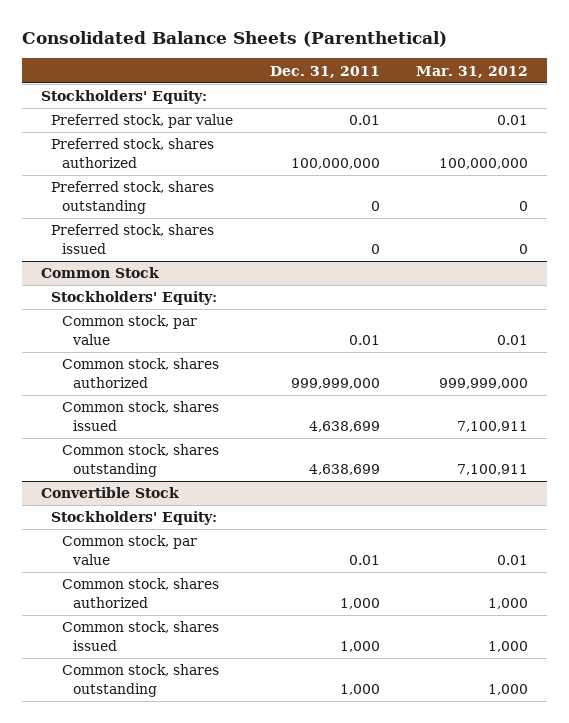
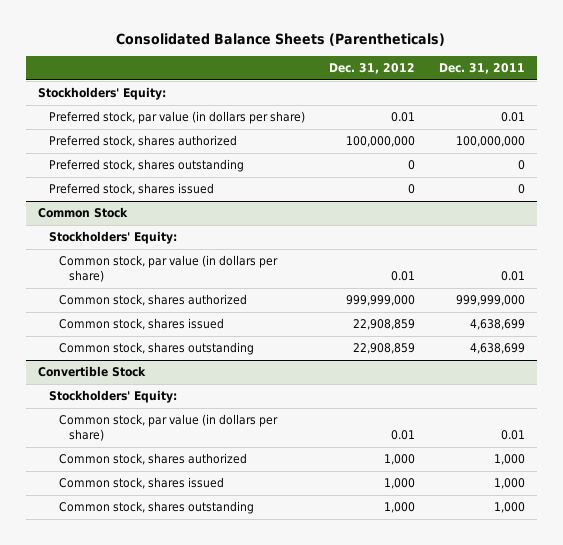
[22,31,448,48] Consolidated Balance Sheets (Parenthetical) -> [116,33,446,47] Consolidated Balance Sheets (Parentheticals)
[416,65,529,78] Mar. 31, 2012 -> none
none -> [328,63,415,75] Dec. 31, 2012
[51,114,234,129] Preferred stock, par value -> [48,111,305,125] Preferred stock, par value (in dollars per share)
[62,315,198,345] Common stock, par value -> [58,255,278,283] Common stock, par value (in dollars per share)
[62,535,198,565] Common stock, par value -> [58,414,278,442] Common stock, par value (in dollars per share)

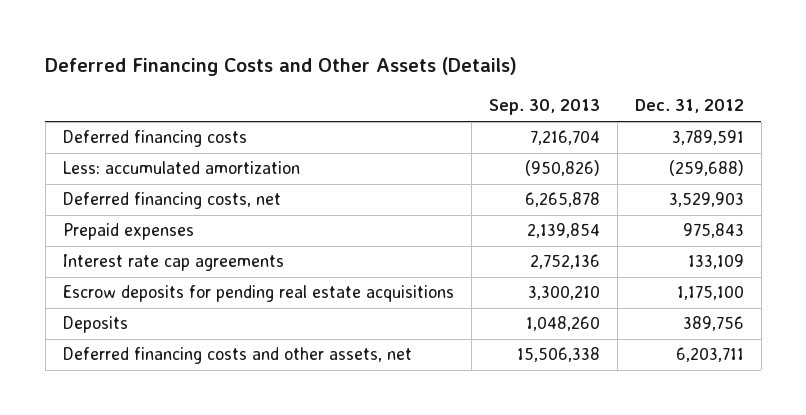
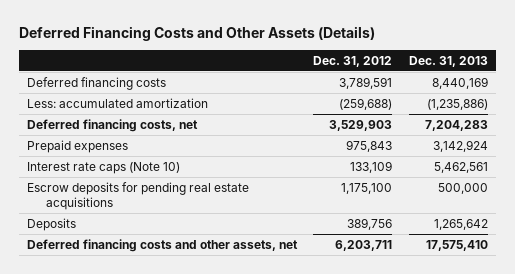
[488,99,600,116] Sep. 30, 2013 -> none
none -> [408,55,488,67] Dec. 31, 2013
[62,254,284,272] Interest rate cap agreements -> [27,161,181,174] Interest rate caps (Note 10)

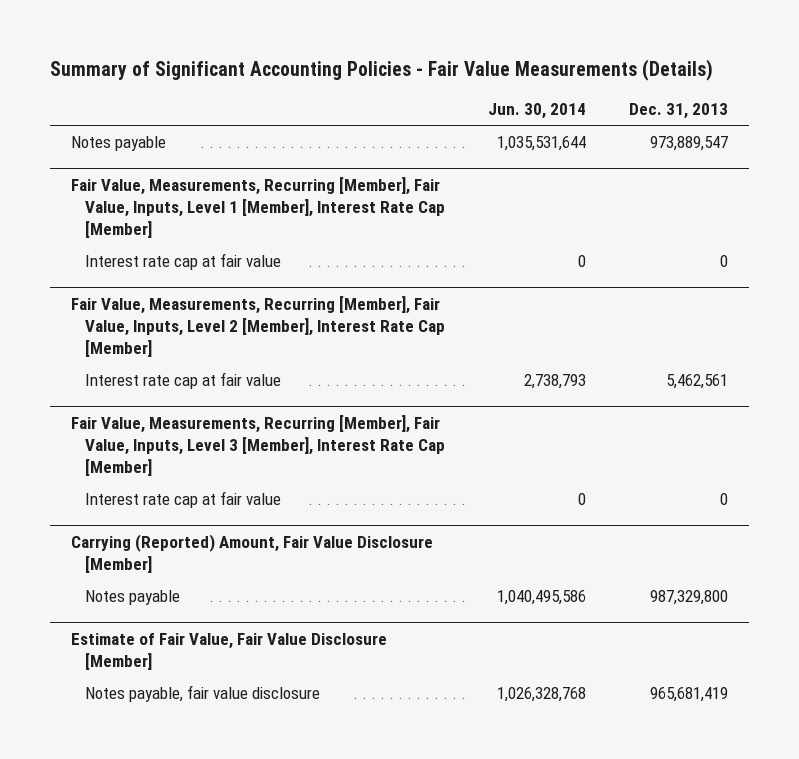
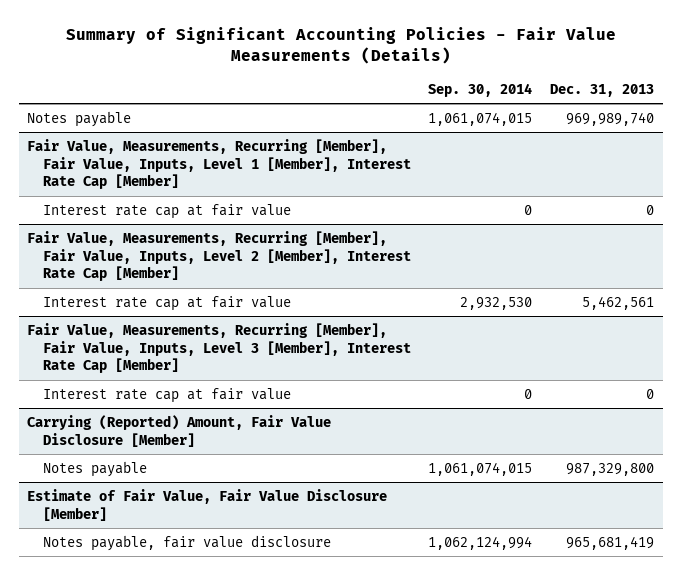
[487,103,586,120] Jun. 30, 2014 -> none
none -> [428,82,533,97] Sep. 30, 2014
[649,136,728,152] 973,889,547 -> [566,111,655,126] 969,989,740

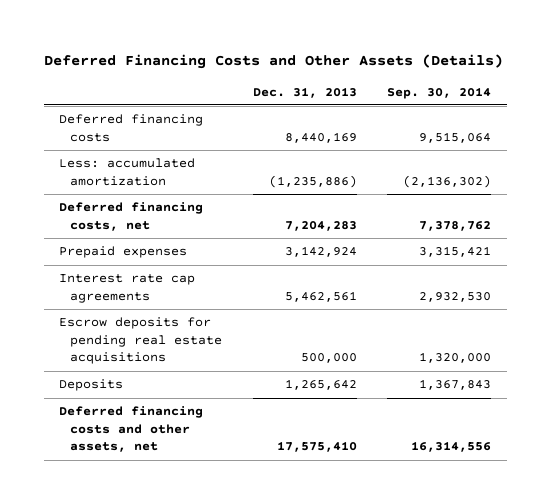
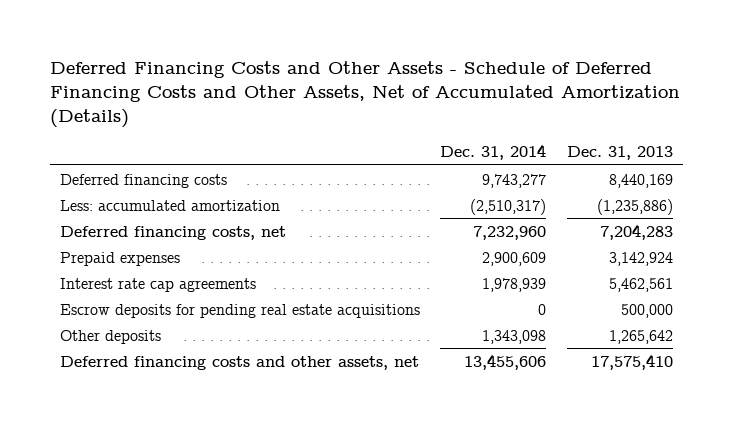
[43,53,503,69] Deferred Financing Costs and Other Assets (Details) -> [49,60,680,129] Deferred Financing Costs and Other Assets - Schedule of Deferred Financing Costs and Other Assets, Net of Accumulated Amortization (Details)
[387,86,492,99] Sep. 30, 2014 -> none
none -> [440,143,547,160] Dec. 31, 2014
[58,379,123,392] Deposits -> [59,329,161,344] Other deposits

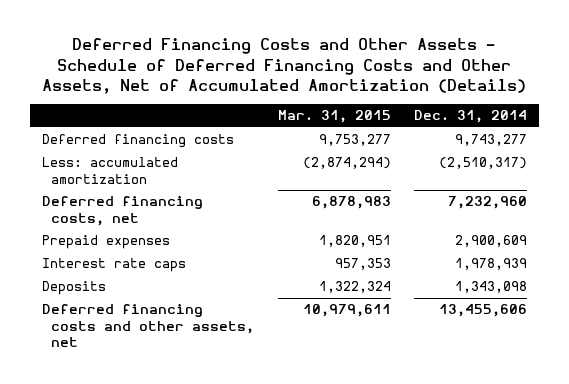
[567,145,674,160] Dec. 31, 2013 -> none
none -> [277,110,391,124] Mar. 31, 2015
[59,303,420,318] Escrow deposits for pending real estate acquisitions -> none
[59,277,256,292] Interest rate cap agreements -> [41,258,186,273] Interest rate caps
[59,329,161,344] Other deposits -> [41,281,106,296] Deposits

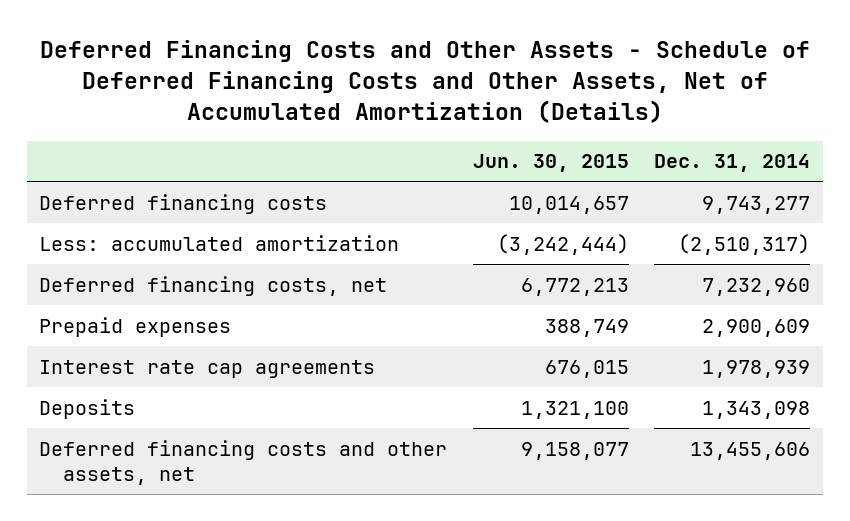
[277,110,391,124] Mar. 31, 2015 -> none
none -> [472,154,629,173] Jun. 30, 2015
[41,258,186,273] Interest rate caps -> [39,359,376,378] Interest rate cap agreements

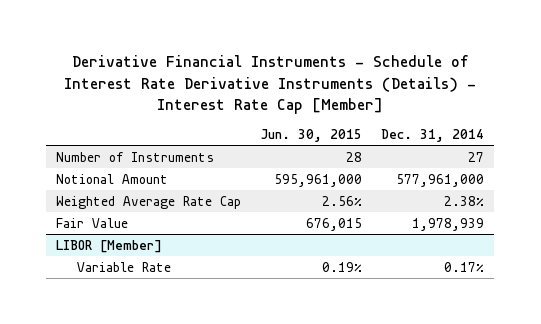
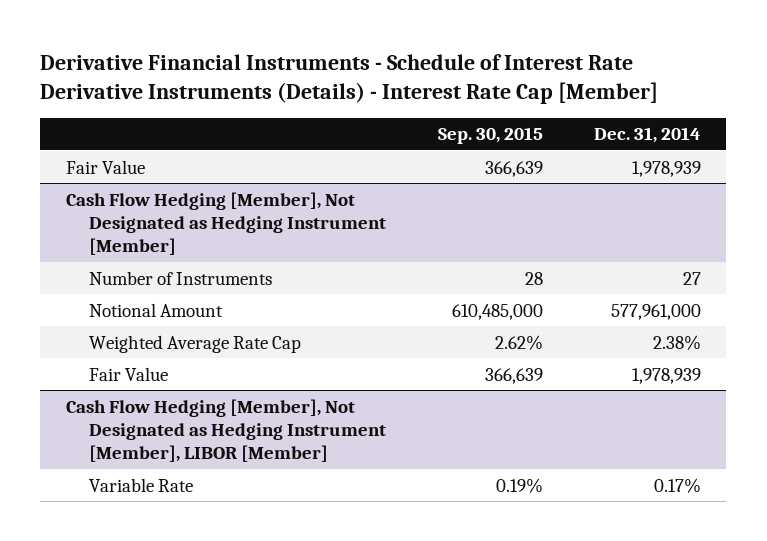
[260,129,362,143] Jun. 30, 2015 -> none
none -> [437,127,543,145] Sep. 30, 2015
none -> [65,159,145,174] Fair Value
none -> [65,191,387,255] Cash Flow Hedging [Member], Not Designated as Hedging Instrument [Member]
[56,239,163,253] LIBOR [Member] -> none
none -> [65,398,387,462] Cash Flow Hedging [Member], Not Designated as Hedging Instrument [Member], LIBOR [Member]

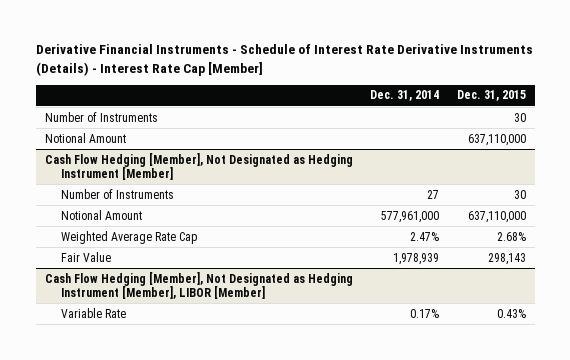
[437,127,543,145] Sep. 30, 2015 -> none
none -> [456,90,526,102] Dec. 31, 2015
[65,159,145,174] Fair Value -> none
none -> [44,111,158,122] Number of Instruments
none -> [44,132,126,143] Notional Amount
[652,334,701,350] 2.38% -> [410,231,440,241] 2.47%

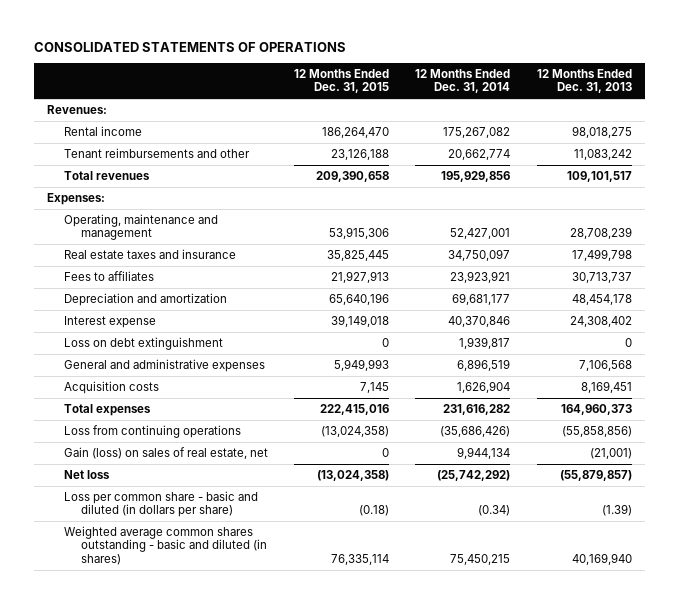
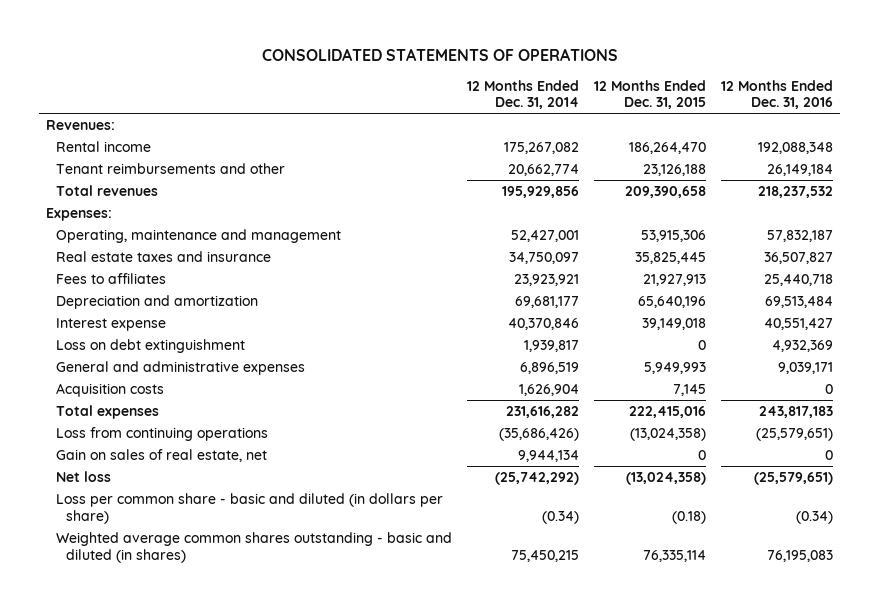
[536,69,632,94] 12 Months Ended Dec. 31, 2013 -> none
none -> [720,79,833,110] 12 Months Ended Dec. 31, 2016
[64,447,269,460] Gain (loss) on sales of real estate, net -> [56,449,268,463] Gain on sales of real estate, net

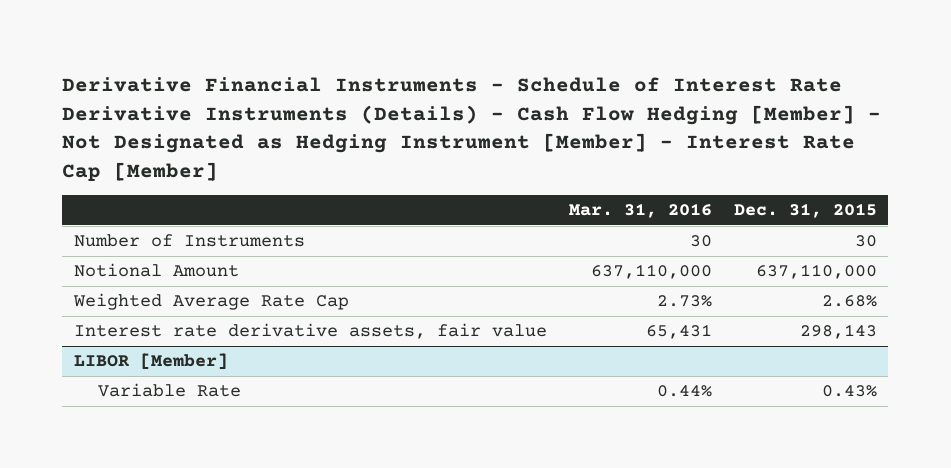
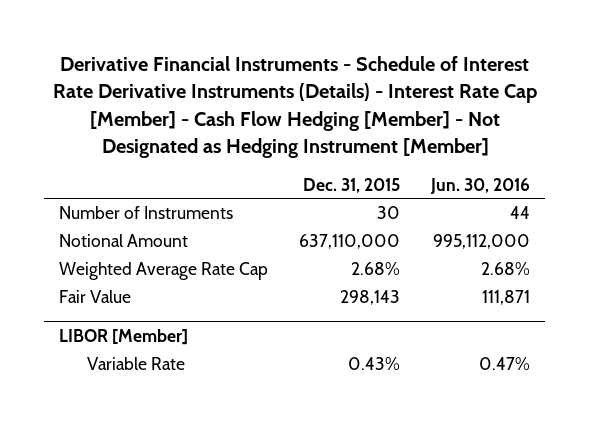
[62,76,882,181] Derivative Financial Instruments - Schedule of Interest Rate Derivative Instruments (Details) - Cash Flow Hedging [Member] - Not Designated as Hedging Instrument [Member] - Interest Rate Cap [Member] -> [52,56,537,158] Derivative Financial Instruments - Schedule of Interest Rate Derivative Instruments (Details) - Interest Rate Cap [Member] - Cash Flow Hedging [Member] - Not Designated as Hedging Instrument [Member]
[568,203,712,219] Mar. 31, 2016 -> none
none -> [430,177,531,194] Jun. 30, 2016
[73,323,547,340] Interest rate derivative assets, fair value -> [59,290,132,304] Fair Value

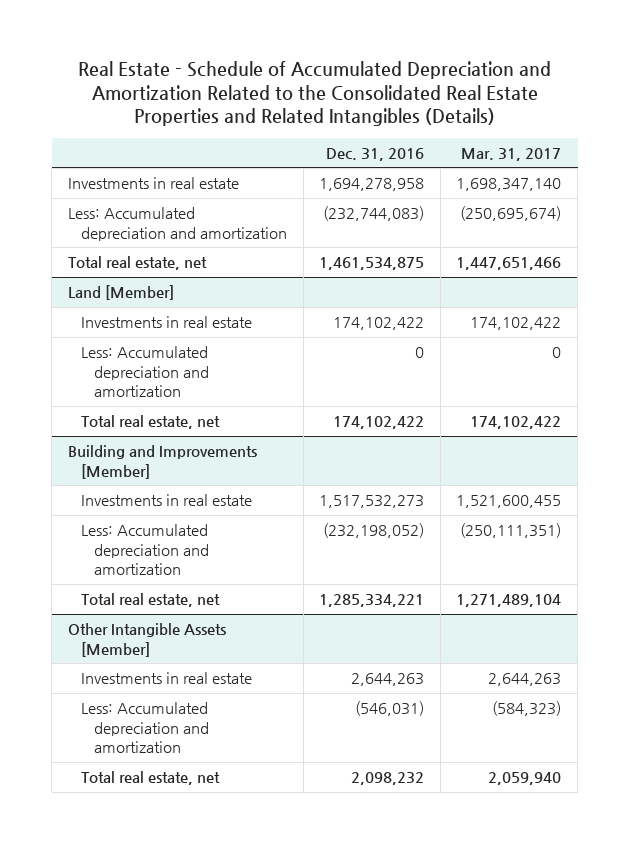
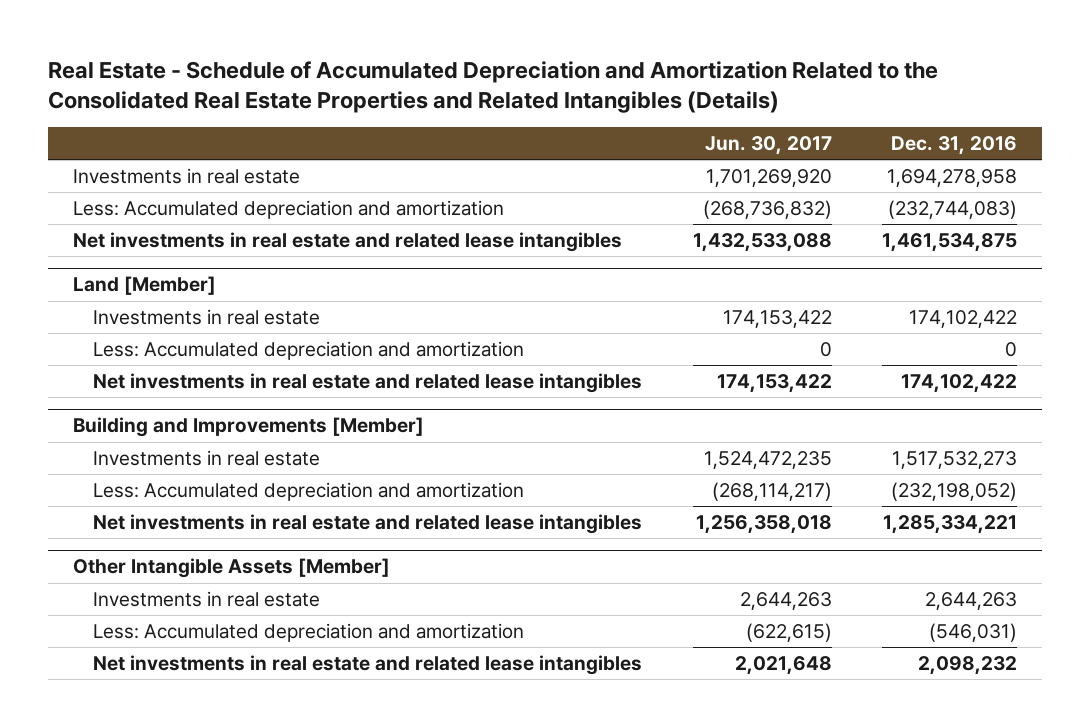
[461,147,562,161] Mar. 31, 2017 -> none
none -> [704,136,832,156] Jun. 30, 2017
[67,256,207,271] Total real estate, net -> [72,231,622,252] Net investments in real estate and related lease intangibles
[81,415,221,430] Total real estate, net -> [93,372,643,393] Net investments in real estate and related lease intangibles
[81,593,221,608] Total real estate, net -> [93,513,643,534] Net investments in real estate and related lease intangibles
[81,771,221,786] Total real estate, net -> [93,654,643,675] Net investments in real estate and related lease intangibles

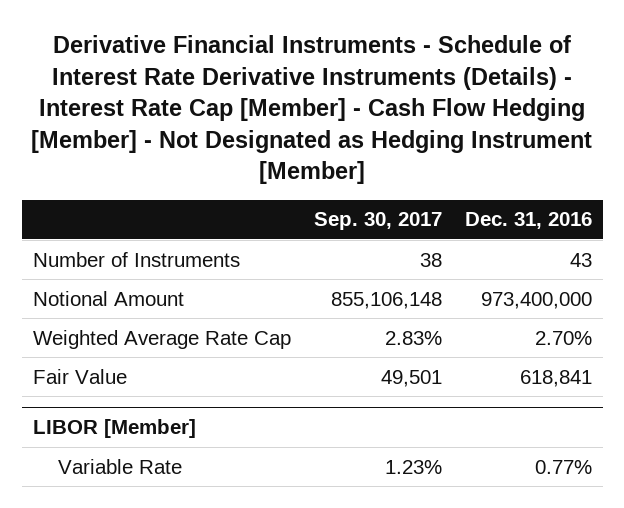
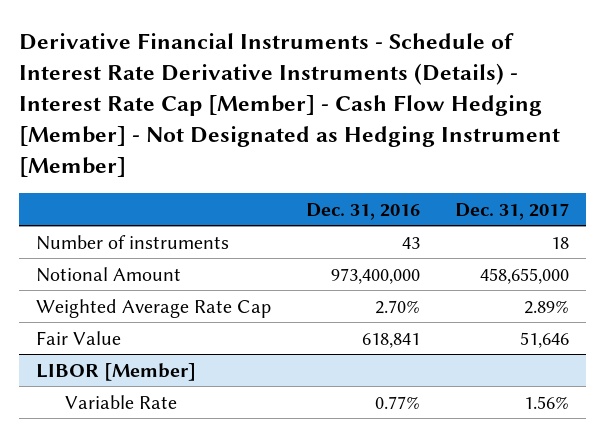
[313,212,442,231] Sep. 30, 2017 -> none
none -> [454,202,569,220] Dec. 31, 2017
[32,251,240,267] Number of Instruments -> [35,234,229,250] Number of instruments

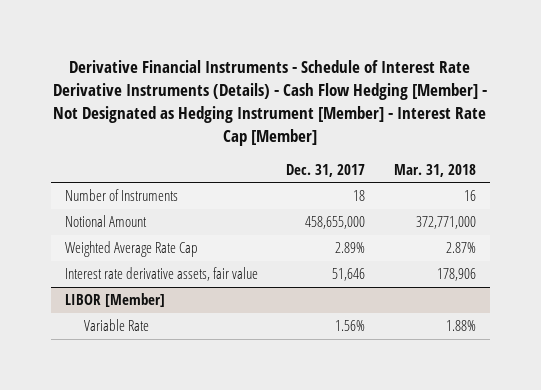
[18,33,560,178] Derivative Financial Instruments - Schedule of Interest Rate Derivative Instruments (Details) - Interest Rate Cap [Member] - Cash Flow Hedging [Member] - Not Designated as Hedging Instrument [Member] -> [53,60,488,146] Derivative Financial Instruments - Schedule of Interest Rate Derivative Instruments (Details) - Cash Flow Hedging [Member] - Not Designated as Hedging Instrument [Member] - Interest Rate Cap [Member]
[305,202,420,220] Dec. 31, 2016 -> none
none -> [393,163,476,177] Mar. 31, 2018
[35,234,229,250] Number of instruments -> [64,189,178,202] Number of Instruments
[35,330,121,345] Fair Value -> [64,267,258,282] Interest rate derivative assets, fair value

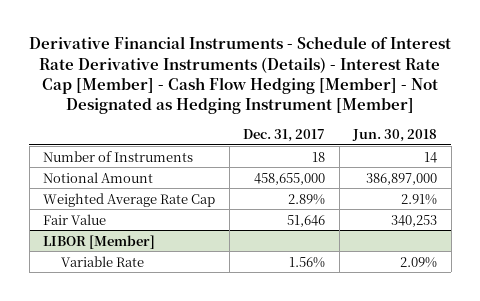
[53,60,488,146] Derivative Financial Instruments - Schedule of Interest Rate Derivative Instruments (Details) - Cash Flow Hedging [Member] - Not Designated as Hedging Instrument [Member] - Interest Rate Cap [Member] -> [29,36,452,115] Derivative Financial Instruments - Schedule of Interest Rate Derivative Instruments (Details) - Interest Rate Cap [Member] - Cash Flow Hedging [Member] - Not Designated as Hedging Instrument [Member]
[393,163,476,177] Mar. 31, 2018 -> none
none -> [352,128,438,142] Jun. 30, 2018
[64,267,258,282] Interest rate derivative assets, fair value -> [43,213,107,225] Fair Value

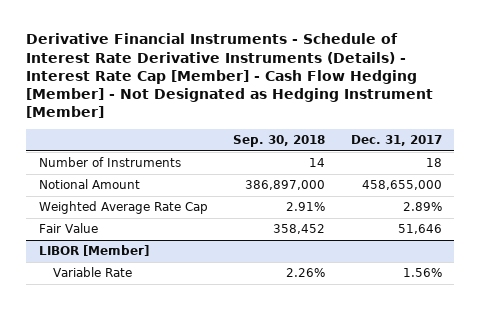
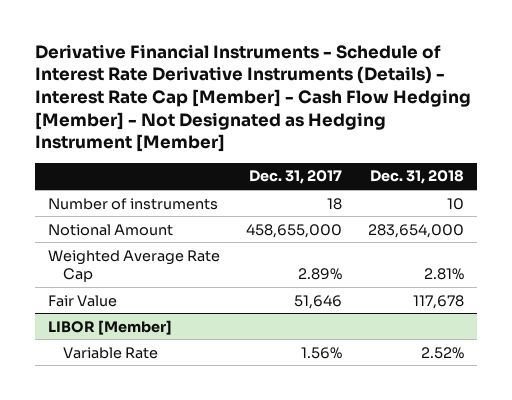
[233,134,326,147] Sep. 30, 2018 -> none
none -> [369,170,464,185] Dec. 31, 2018
[38,157,181,168] Number of Instruments -> [47,197,218,210] Number of instruments

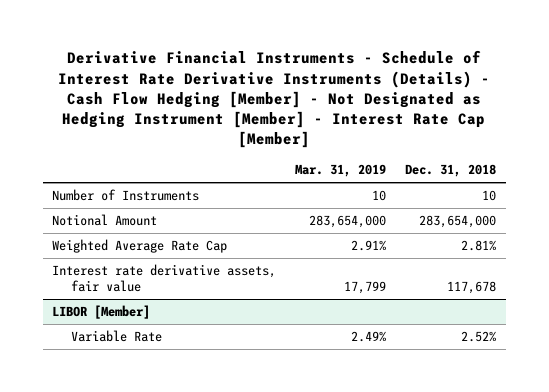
[34,43,471,153] Derivative Financial Instruments - Schedule of Interest Rate Derivative Instruments (Details) - Interest Rate Cap [Member] - Cash Flow Hedging [Member] - Not Designated as Hedging Instrument [Member] -> [58,50,491,149] Derivative Financial Instruments - Schedule of Interest Rate Derivative Instruments (Details) - Cash Flow Hedging [Member] - Not Designated as Hedging Instrument [Member] - Interest Rate Cap [Member]
[248,170,342,185] Dec. 31, 2017 -> none
none -> [295,164,387,178] Mar. 31, 2019
[47,197,218,210] Number of instruments -> [52,188,200,201] Number of Instruments
[47,294,117,307] Fair Value -> [52,263,277,293] Interest rate derivative assets, fair value

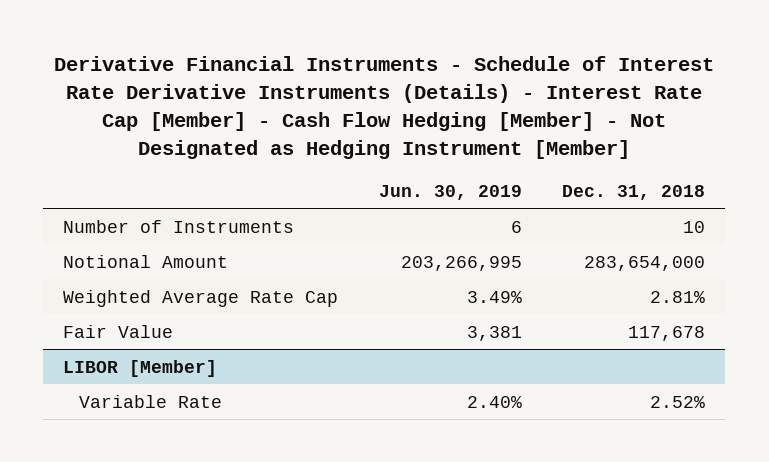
[58,50,491,149] Derivative Financial Instruments - Schedule of Interest Rate Derivative Instruments (Details) - Cash Flow Hedging [Member] - Not Designated as Hedging Instrument [Member] - Interest Rate Cap [Member] -> [54,56,715,159] Derivative Financial Instruments - Schedule of Interest Rate Derivative Instruments (Details) - Interest Rate Cap [Member] - Cash Flow Hedging [Member] - Not Designated as Hedging Instrument [Member]
[295,164,387,178] Mar. 31, 2019 -> none
none -> [378,184,522,200] Jun. 30, 2019
[52,263,277,293] Interest rate derivative assets, fair value -> [63,324,174,338] Fair Value

